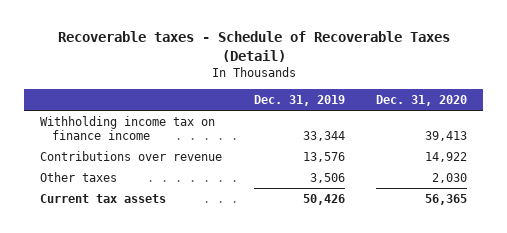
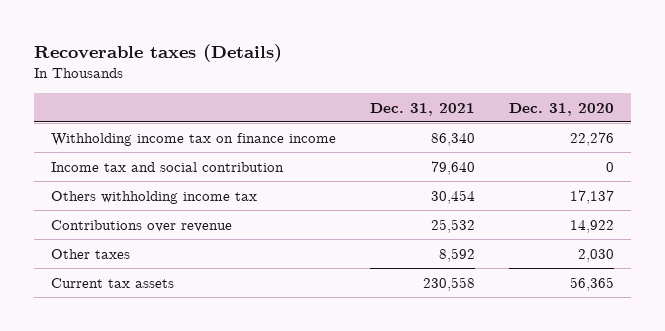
[57,31,450,63] Recoverable taxes - Schedule of Recoverable Taxes (Detail) -> [34,43,283,62] Recoverable taxes (Details)
[253,95,345,107] Dec. 31, 2019 -> none
none -> [370,102,476,116] Dec. 31, 2021
[425,131,468,142] 39,413 -> [569,131,614,146] 22,276
none -> [51,161,285,172] Income tax and social contribution
none -> [51,190,258,204] Others withholding income tax

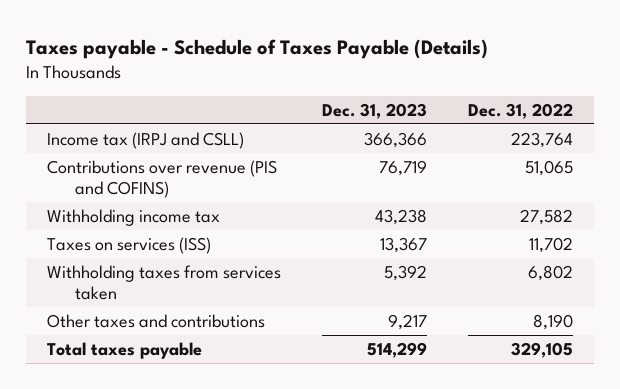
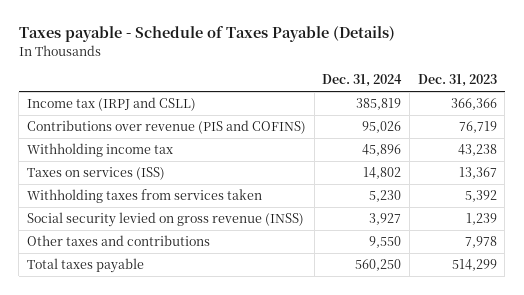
[468,102,574,119] Dec. 31, 2022 -> none
none -> [322,74,403,88] Dec. 31, 2024
none -> [26,212,304,228] Social security levied on gross revenue (INSS)
[388,313,428,330] 9,217 -> [464,236,497,249] 7,978

